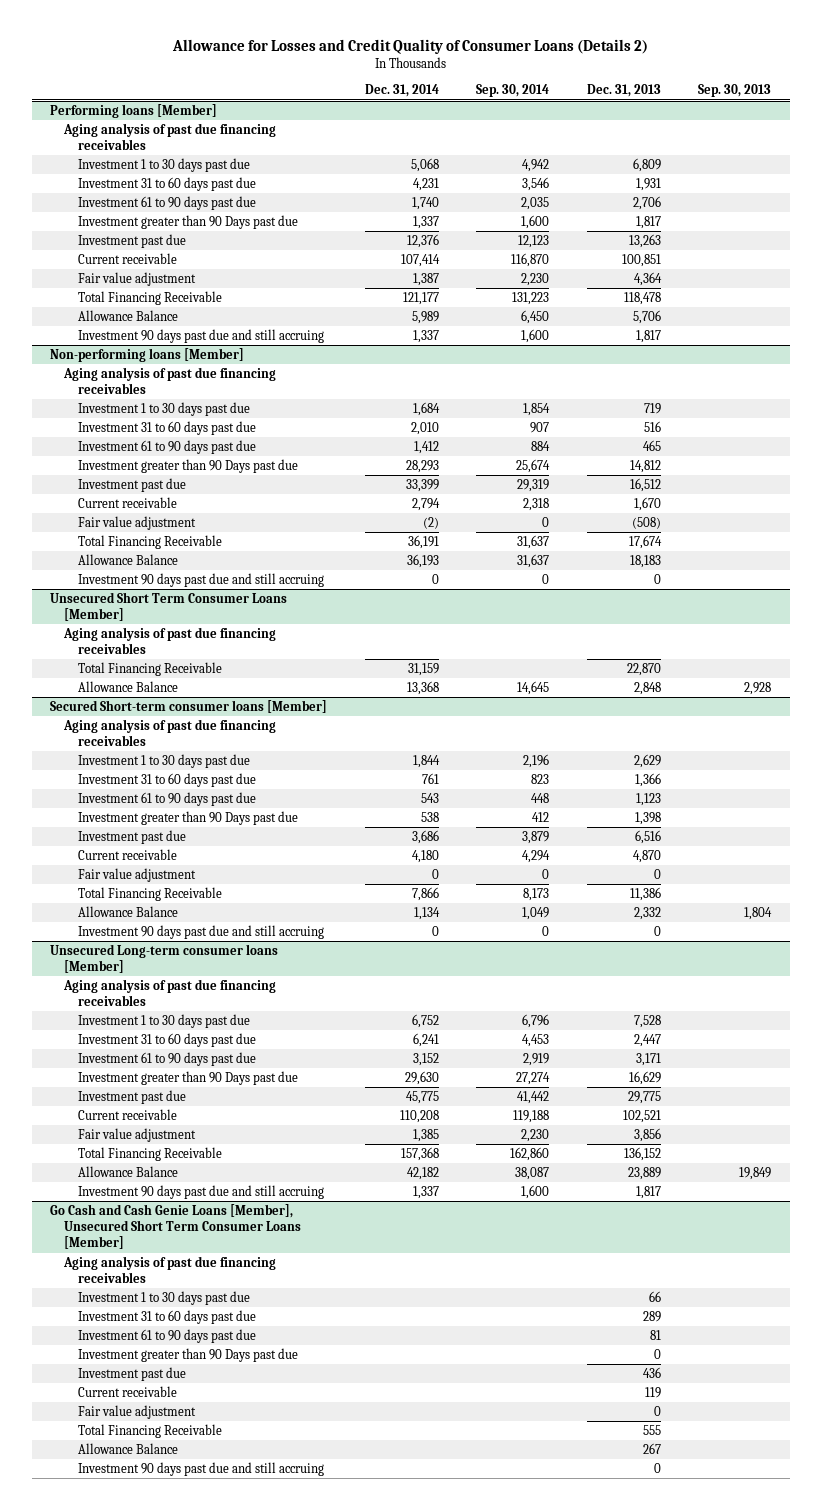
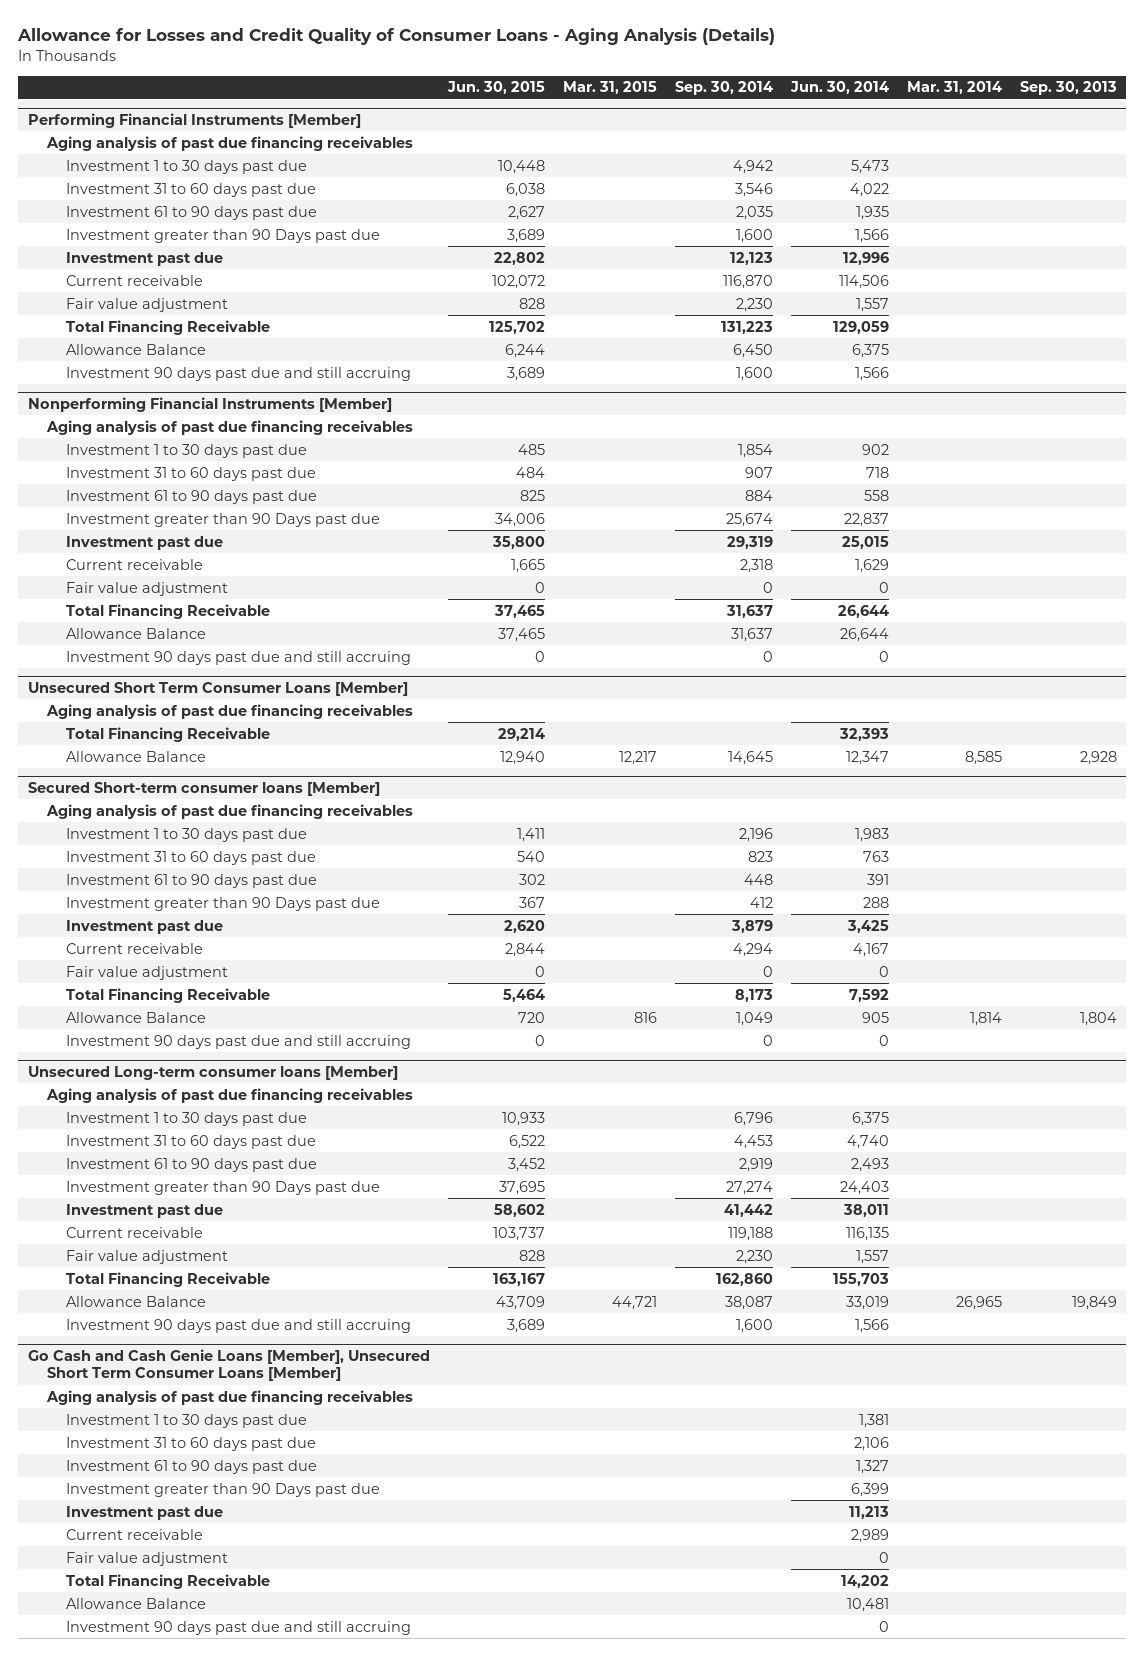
[171,39,648,55] Allowance for Losses and Credit Quality of Consumer Loans (Details 2) -> [17,28,776,46] Allowance for Losses and Credit Quality of Consumer Loans - Aging Analysis (Details)
[364,84,439,98] Dec. 31, 2014 -> none
[586,84,661,98] Dec. 31, 2013 -> none
none -> [446,81,545,95] Jun. 30, 2015
none -> [562,81,657,95] Mar. 31, 2015
none -> [790,81,890,95] Jun. 30, 2014
none -> [907,81,1003,95] Mar. 31, 2014
[50,103,218,118] Performing loans [Member] -> [27,113,361,129] Performing Financial Instruments [Member]
[50,347,245,362] Non-performing loans [Member] -> [27,397,392,413] Nonperforming Financial Instruments [Member]

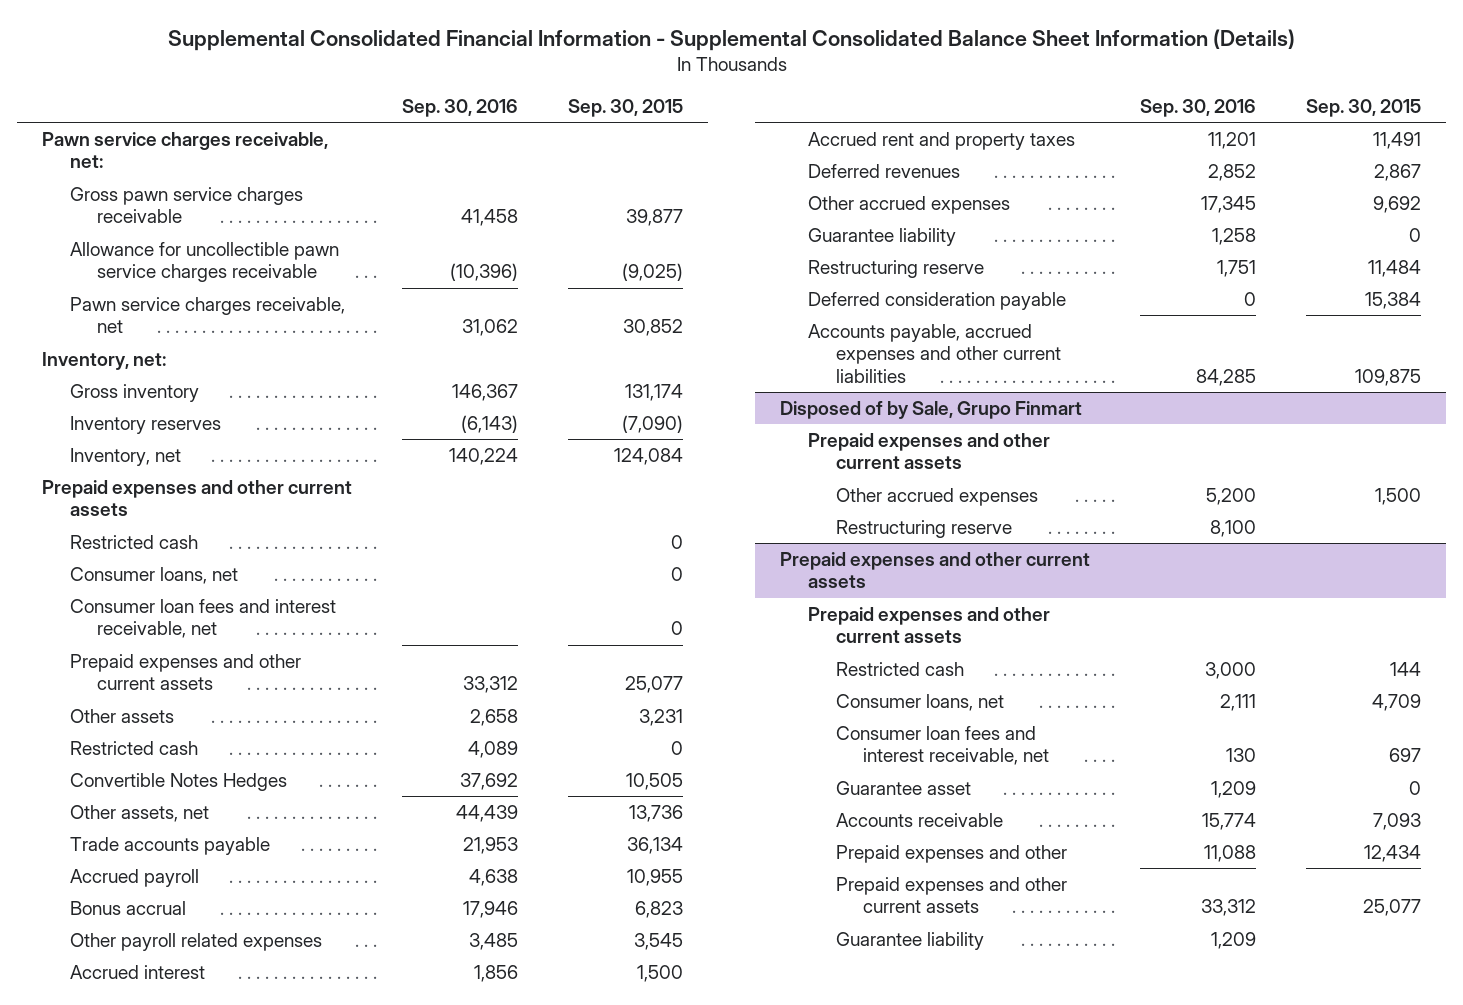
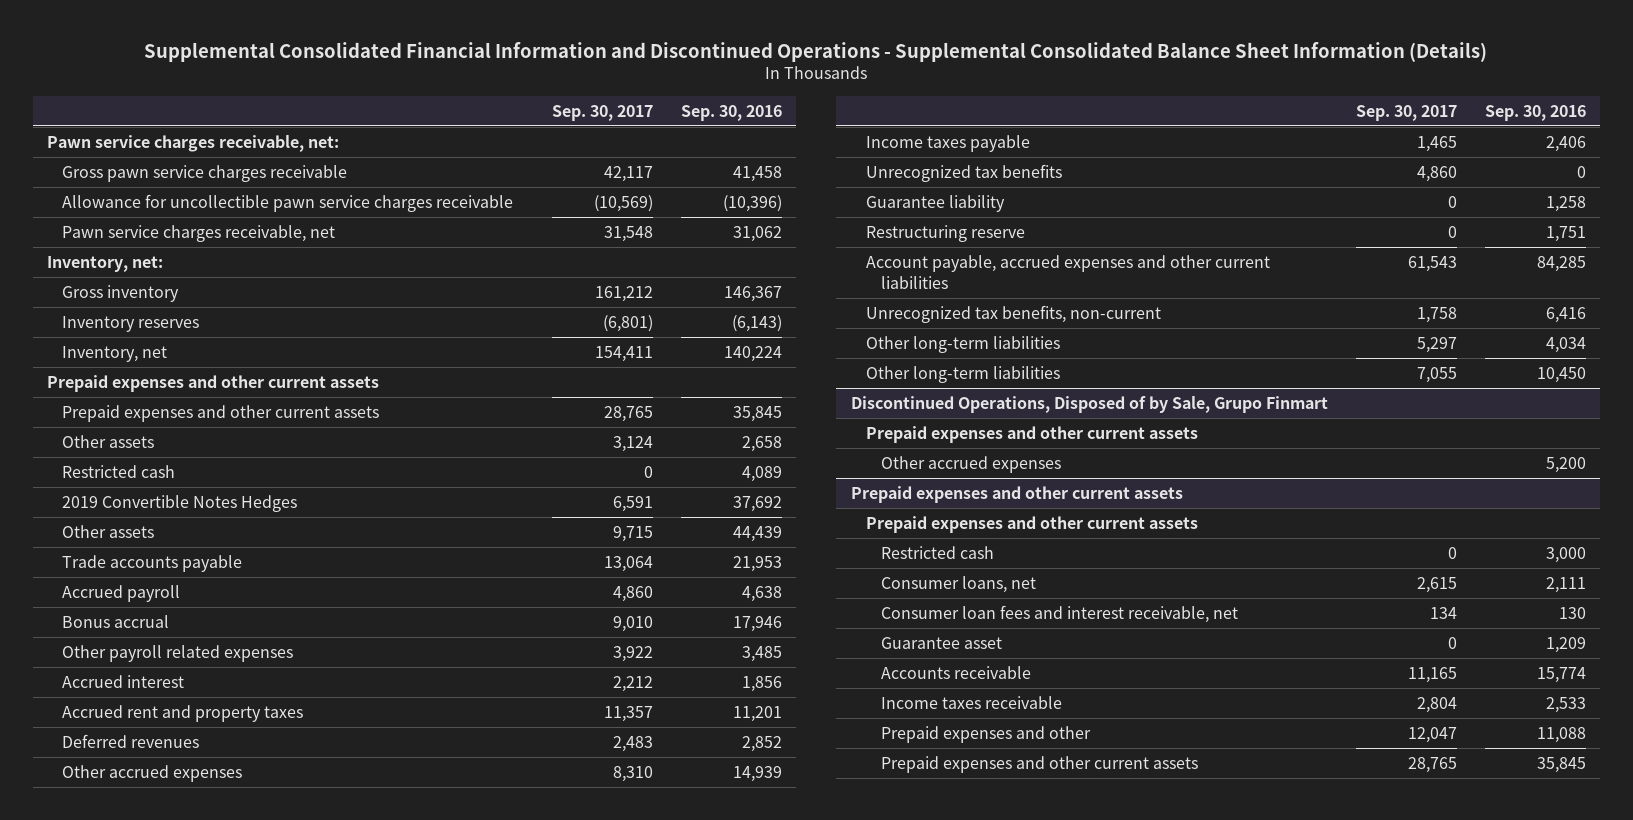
[167,28,1295,51] Supplemental Consolidated Financial Information - Supplemental Consolidated Balance Sheet Information (Details) -> [144,41,1488,62] Supplemental Consolidated Financial Information and Discontinued Operations - Supplemental Consolidated Balance Sheet Information (Details)
[567,98,683,117] Sep. 30, 2015 -> none
none -> [551,104,653,121] Sep. 30, 2017
[69,534,198,549] Restricted cash -> none
[69,566,238,584] Consumer loans, net -> none
[69,598,336,639] Consumer loan fees and interest receivable, net -> none
[462,676,518,694] 33,312 -> [733,405,783,422] 35,845
[69,772,287,791] Convertible Notes Hedges -> [61,494,297,512] 2019 Convertible Notes Hedges
[69,804,209,822] Other assets, net -> [61,524,154,538] Other assets
[1201,195,1257,213] 17,345 -> [733,765,783,782] 14,939
none -> [865,134,1030,152] Income taxes payable
none -> [865,163,1062,182] Unrecognized tax benefits
[807,291,1066,310] Deferred consideration payable -> none
[807,323,1061,383] Accounts payable, accrued expenses and other current liabilities -> [865,254,1270,289] Account payable, accrued expenses and other current liabilities
none -> [865,304,1161,323] Unrecognized tax benefits, non-current
none -> [865,335,1060,353] Other long-term liabilities
none -> [865,365,1060,383] Other long-term liabilities
[780,400,1083,419] Disposed of by Sale, Grupo Finmart -> [850,395,1328,413] Discontinued Operations, Disposed of by Sale, Grupo Finmart
[835,519,1012,538] Restructuring reserve -> none
none -> [881,695,1063,709] Income taxes receivable
[835,931,984,950] Guarantee liability -> none
[1201,899,1257,917] 33,312 -> [1536,756,1586,773] 35,845

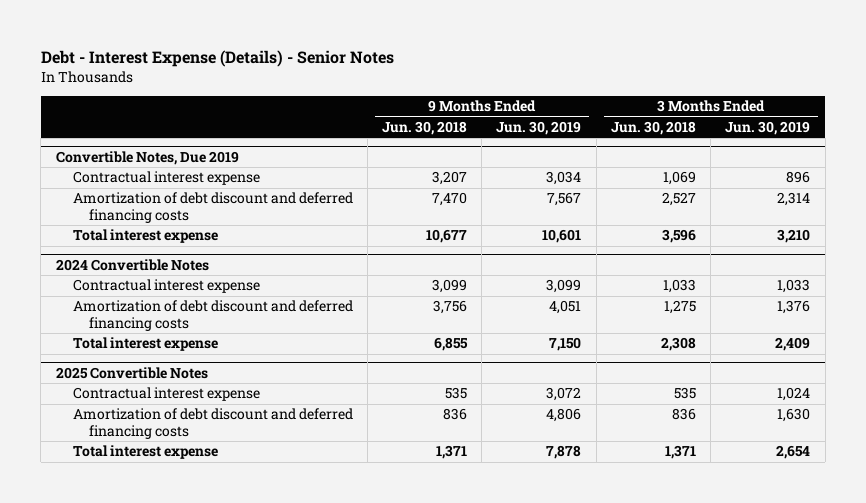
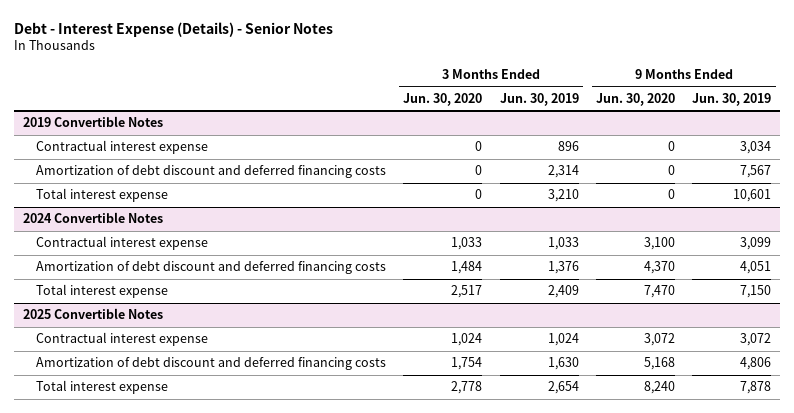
[381,120,467,135] Jun. 30, 2018 -> none
[610,120,696,135] Jun. 30, 2018 -> none
none -> [403,92,483,106] Jun. 30, 2020
none -> [595,92,675,106] Jun. 30, 2020
[55,150,239,165] Convertible Notes, Due 2019 -> [23,116,164,128] 2019 Convertible Notes

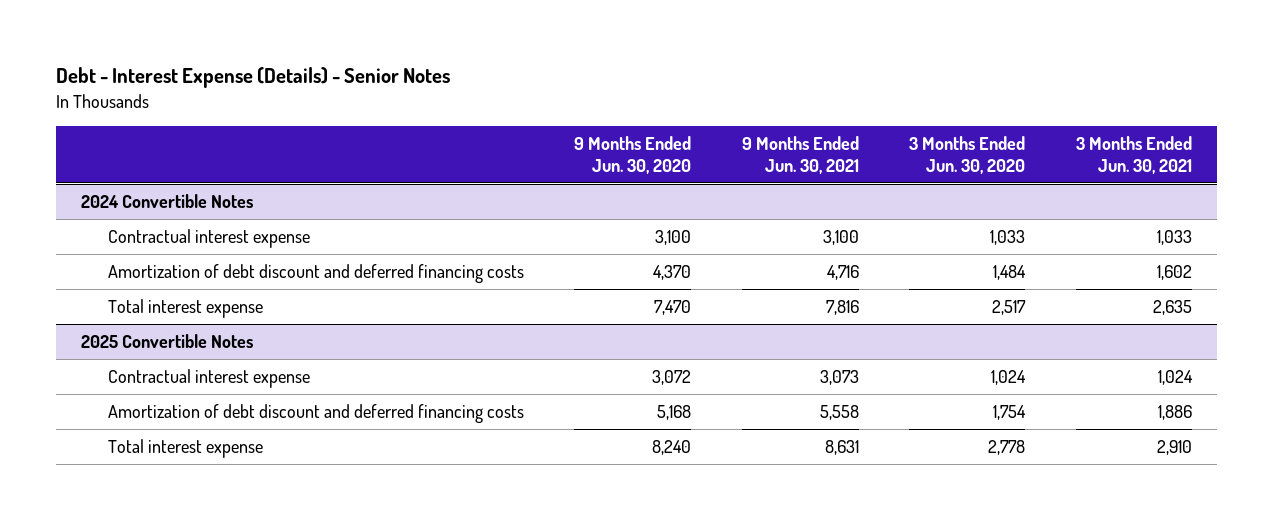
[499,92,579,106] Jun. 30, 2019 -> none
[692,92,772,106] Jun. 30, 2019 -> none
none -> [741,135,859,174] 9 Months Ended Jun. 30, 2021
none -> [1075,135,1192,174] 3 Months Ended Jun. 30, 2021
[23,116,164,128] 2019 Convertible Notes -> none
[36,140,209,155] Contractual interest expense -> none
[36,165,387,179] Amortization of debt discount and deferred financing costs -> none
[36,188,169,203] Total interest expense -> none

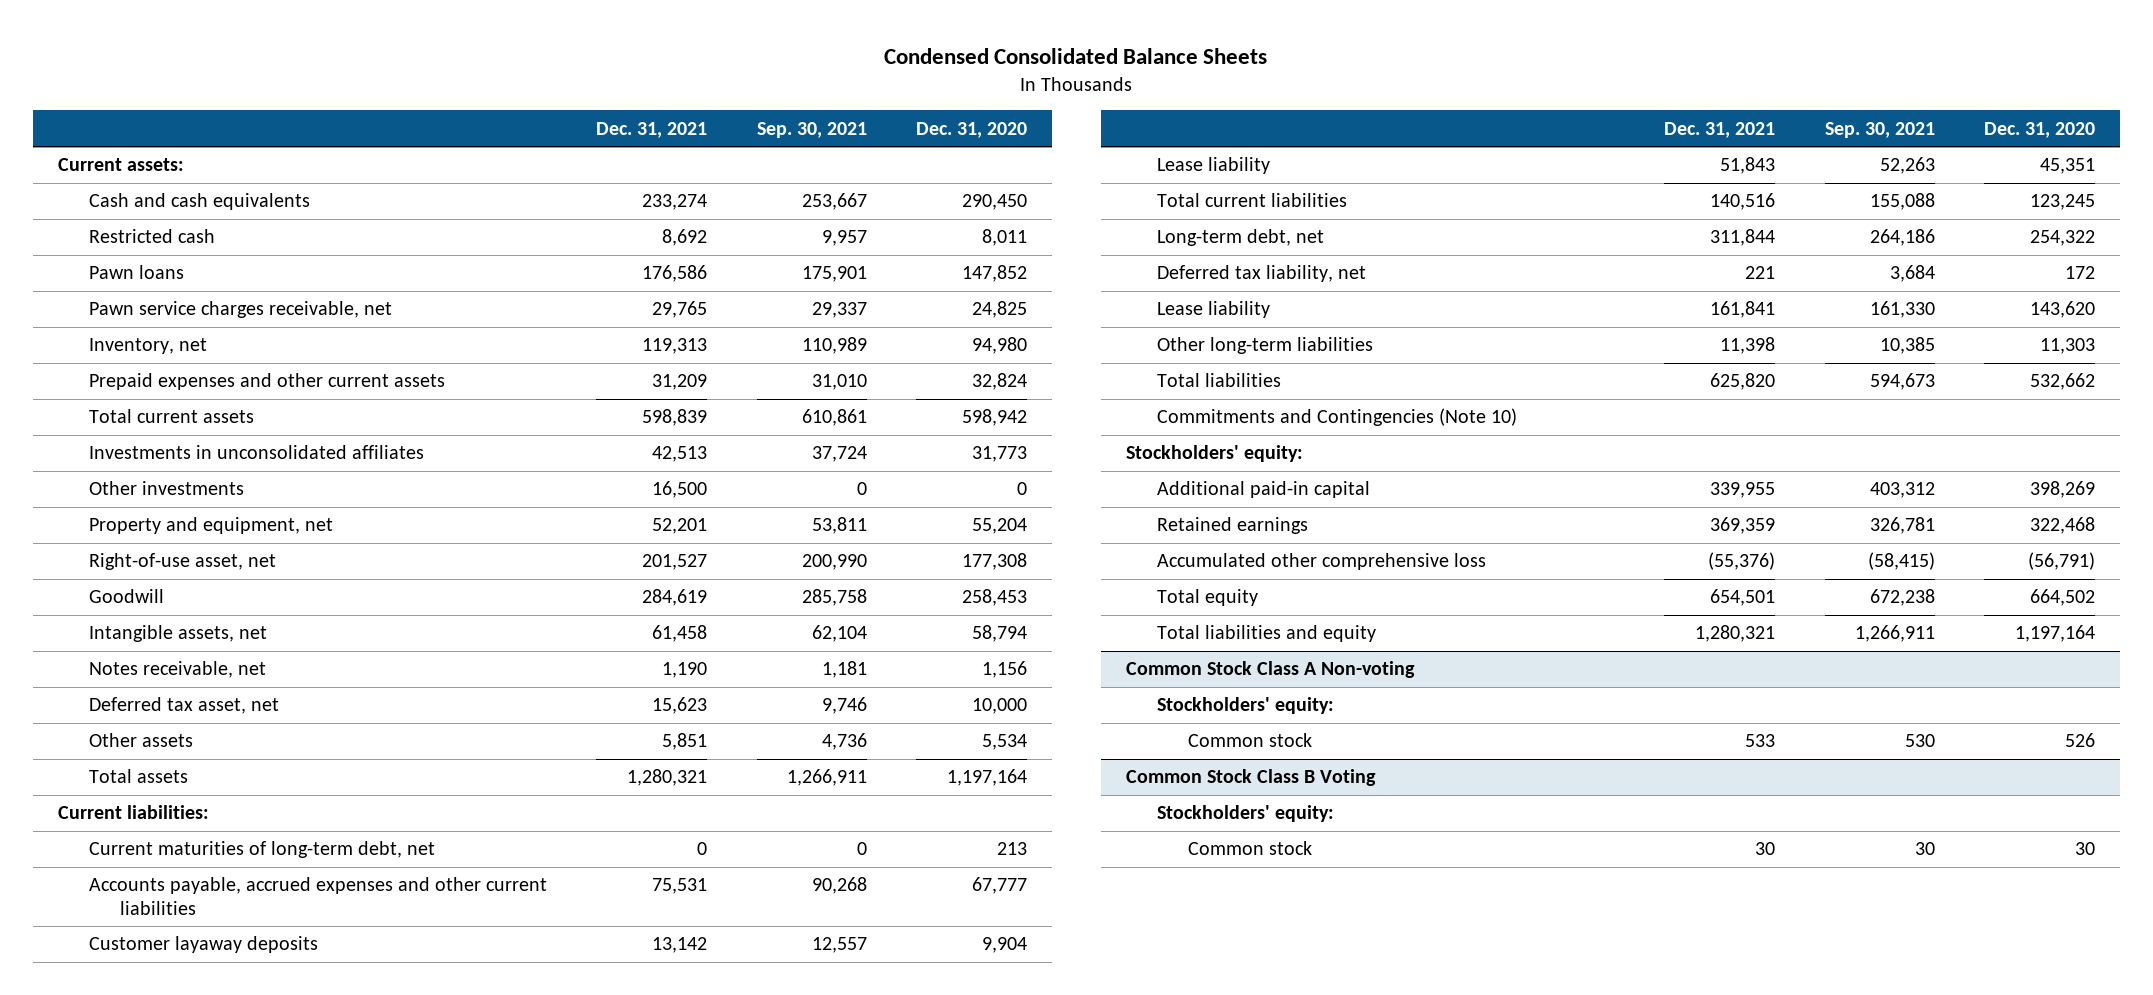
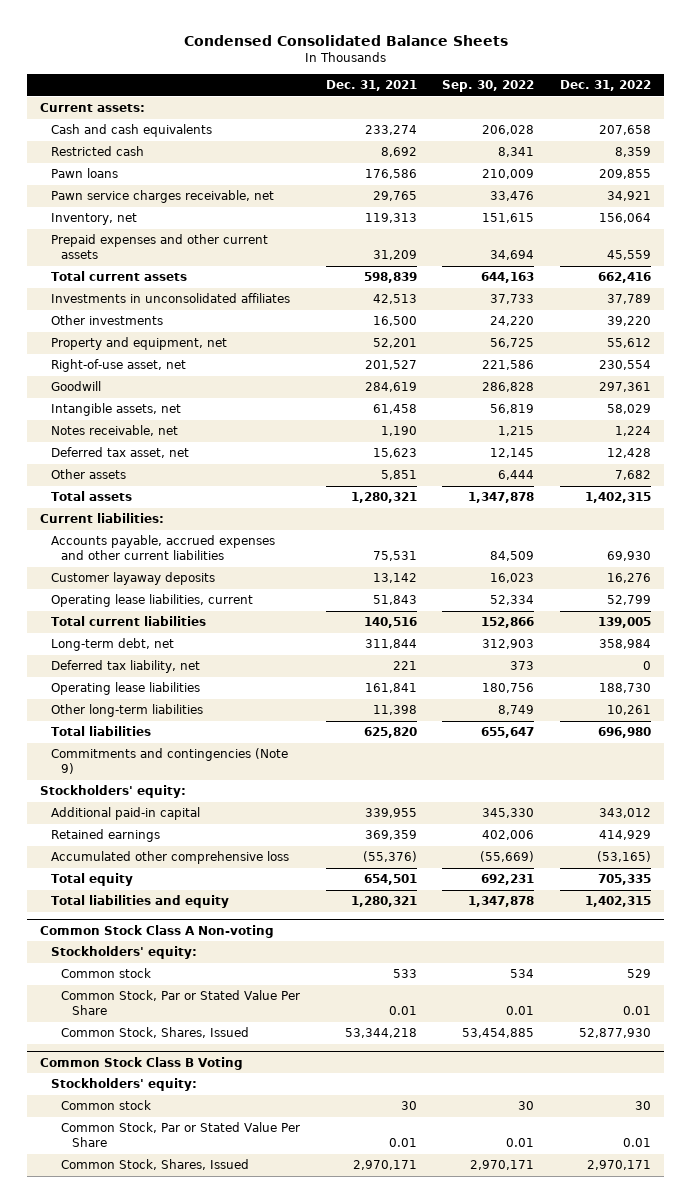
[756,121,867,138] Sep. 30, 2021 -> none
[915,121,1027,138] Dec. 31, 2020 -> none
none -> [442,80,535,93] Sep. 30, 2022
none -> [560,80,652,92] Dec. 31, 2022
[89,841,436,859] Current maturities of long-term debt, net -> none
[1156,157,1270,175] Lease liability -> [50,594,253,608] Operating lease liabilities, current
[1156,301,1270,319] Lease liability -> [50,682,200,696] Operating lease liabilities
[1156,408,1517,427] Commitments and Contingencies (Note 10) -> [50,748,288,774] Commitments and contingencies (Note 9)
none -> [61,990,301,1015] Common Stock, Par or Stated Value Per Share
none -> [61,1027,250,1039] Common Stock, Shares, Issued
none -> [61,1122,301,1147] Common Stock, Par or Stated Value Per Share
none -> [61,1159,250,1171] Common Stock, Shares, Issued

